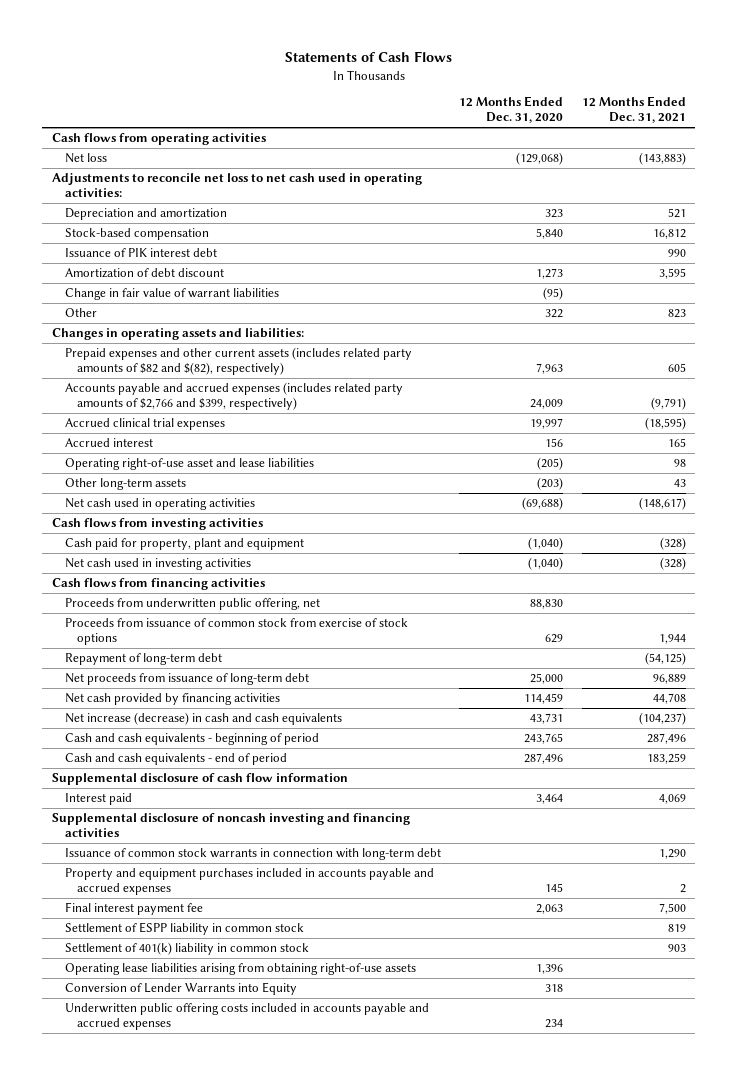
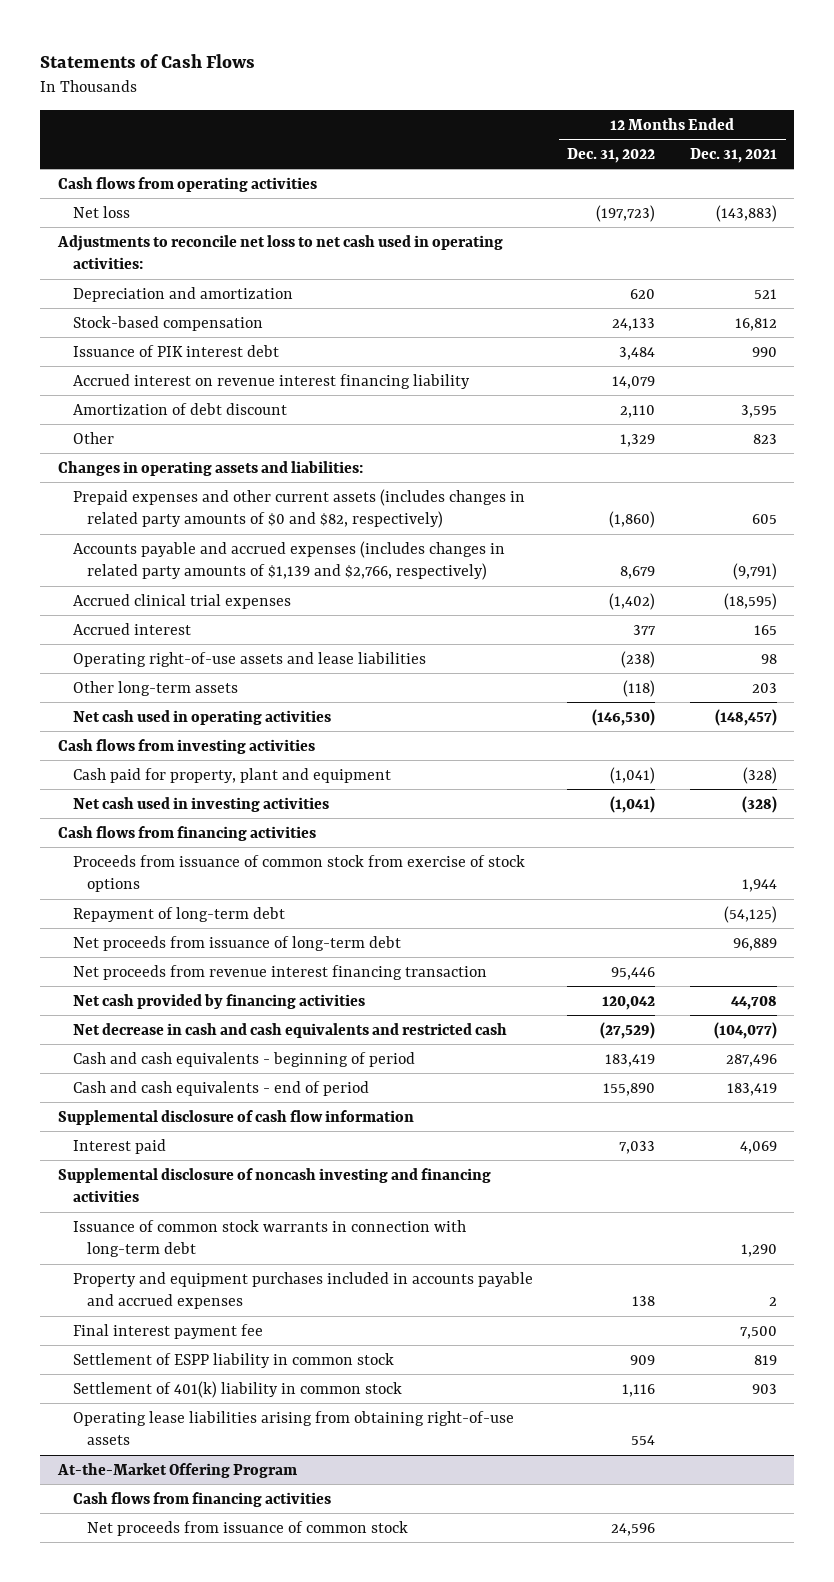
[459,96,564,124] 12 Months Ended Dec. 31, 2020 -> none
none -> [567,147,656,163] Dec. 31, 2022
none -> [72,373,470,389] Accrued interest on revenue interest financing liability
[64,287,279,300] Change in fair value of warrant liabilities -> none
[64,346,412,376] Prepaid expenses and other current assets (includes related party amounts of $82 and $(82), respectively) -> [72,488,525,529] Prepaid expenses and other current assets (includes changes in related party amounts of $0 and $82, respectively)
[64,381,403,411] Accounts payable and accrued expenses (includes related party amounts of $2,766 and $399, respectively) -> [72,540,505,581] Accounts payable and accrued expenses (includes changes in related party amounts of $1,139 and $2,766, respectively)
[64,457,314,470] Operating right-of-use asset and lease liabilities -> [72,651,426,667] Operating right-of-use assets and lease liabilities
[674,478,687,487] 43 -> [751,682,777,693] 203
[639,496,687,510] (148,617) -> [714,708,777,726] (148,457)
[64,597,320,610] Proceeds from underwritten public offering, net -> none
none -> [72,964,487,980] Net proceeds from revenue interest financing transaction
[64,711,342,725] Net increase (decrease) in cash and cash equivalents -> [72,1022,507,1038] Net decrease in cash and cash equivalents and restricted cash
[639,711,687,725] (104,237) -> [713,1021,777,1039] (104,077)
[647,752,687,764] 183,259 -> [726,1082,777,1096] 183,419
[64,981,297,995] Conversion of Lender Warrants into Equity -> none
[64,1002,429,1031] Underwritten public offering costs included in accounts payable and accrued expenses -> none
none -> [56,1462,297,1478] At-the-Market Offering Program
none -> [72,1491,331,1507] Cash flows from financing activities
none -> [87,1520,409,1536] Net proceeds from issuance of common stock

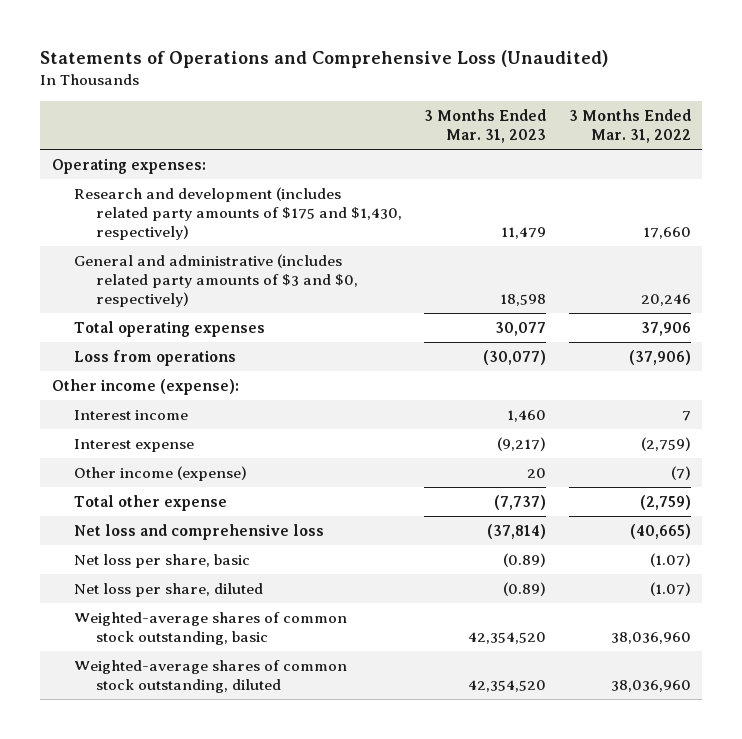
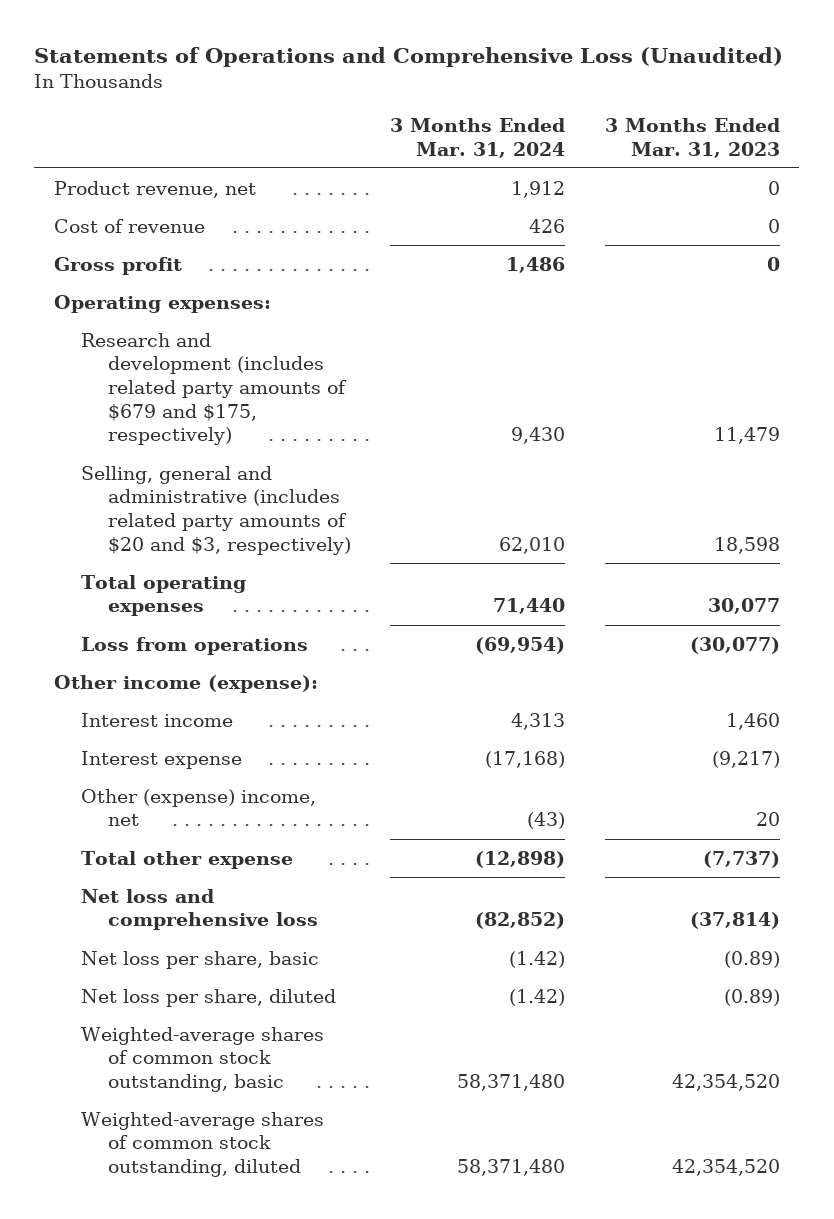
[568,108,691,143] 3 Months Ended Mar. 31, 2022 -> none
none -> [390,117,566,158] 3 Months Ended Mar. 31, 2024
none -> [54,180,257,198] Product revenue, net
none -> [54,218,206,233] Cost of revenue
none -> [54,256,183,275] Gross profit
[73,186,402,240] Research and development (includes related party amounts of $175 and $1,430, respectively) -> [80,332,347,446] Research and development (includes related party amounts of $679 and $175, respectively)
[73,253,358,307] General and administrative (includes related party amounts of $3 and $0, respectively) -> [80,465,351,555] Selling, general and administrative (includes related party amounts of $20 and $3, respectively)
[73,465,247,481] Other income (expense) -> [80,788,316,827] Other (expense) income, net

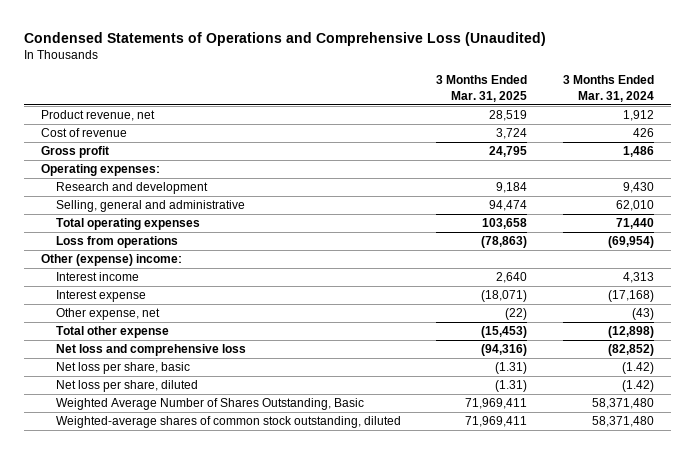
[34,47,784,68] Statements of Operations and Comprehensive Loss (Unaudited) -> [23,31,546,46] Condensed Statements of Operations and Comprehensive Loss (Unaudited)
[604,117,780,158] 3 Months Ended Mar. 31, 2023 -> none
none -> [436,75,528,102] 3 Months Ended Mar. 31, 2025
[80,332,347,446] Research and development (includes related party amounts of $679 and $175, respectively) -> [56,182,209,195] Research and development
[80,465,351,555] Selling, general and administrative (includes related party amounts of $20 and $3, respectively) -> [56,200,246,213] Selling, general and administrative
[54,674,319,693] Other income (expense): -> [41,254,183,267] Other (expense) income:
[80,788,316,827] Other (expense) income, net -> [56,308,161,321] Other expense, net
[80,1026,324,1093] Weighted-average shares of common stock outstanding, basic -> [56,398,365,411] Weighted Average Number of Shares Outstanding, Basic

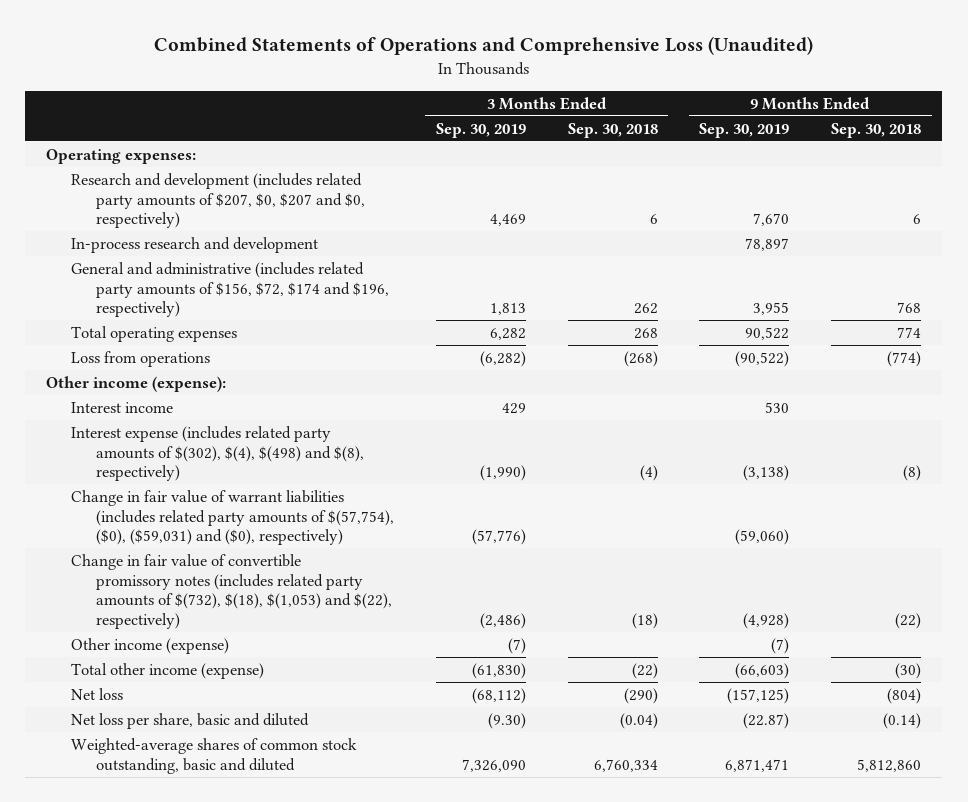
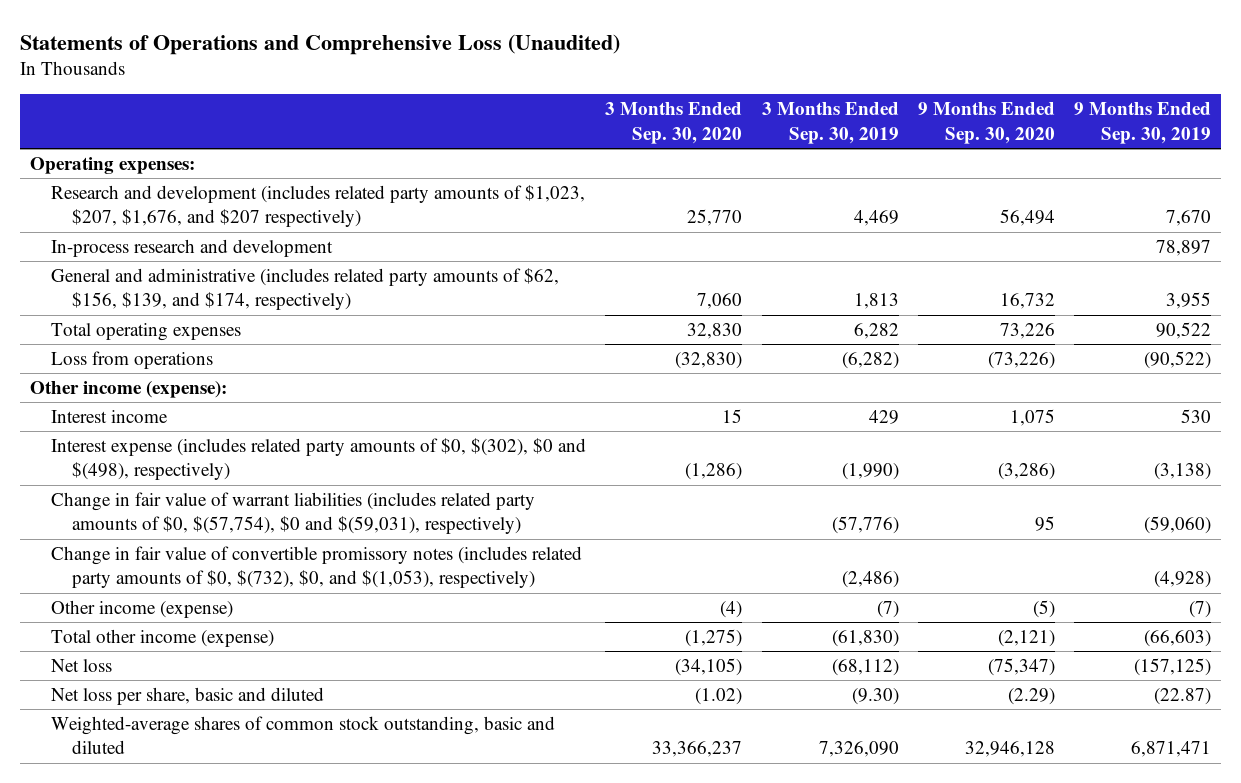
[153,36,813,56] Combined Statements of Operations and Comprehensive Loss (Unaudited) -> [20,33,621,55] Statements of Operations and Comprehensive Loss (Unaudited)
[567,122,658,138] Sep. 30, 2018 -> none
[831,122,922,138] Sep. 30, 2018 -> none
none -> [605,102,743,144] 3 Months Ended Sep. 30, 2020
none -> [917,102,1055,144] 9 Months Ended Sep. 30, 2020
[71,172,365,229] Research and development (includes related party amounts of $207, $0, $207 and $0, respectively) -> [50,184,585,228] Research and development (includes related party amounts of $1,023, $207, $1,676, and $207 respectively)
[71,261,389,318] General and administrative (includes related party amounts of $156, $72, $174 and $196, respectively) -> [50,267,559,311] General and administrative (includes related party amounts of $62, $156, $139, and $174, respectively)
[71,425,364,482] Interest expense (includes related party amounts of $(302), $(4), $(498) and $(8), respectively) -> [50,437,586,481] Interest expense (includes related party amounts of $0, $(302), $0 and $(498), respectively)
[71,489,394,546] Change in fair value of warrant liabilities (includes related party amounts of $(57,754), ($0), ($59,031) and ($0), respectively) -> [50,491,535,535] Change in fair value of warrant liabilities (includes related party amounts of $0, $(57,754), $0 and $(59,031), respectively)
[71,553,392,629] Change in fair value of convertible promissory notes (includes related party amounts of $(732), $(18), $(1,053) and $(22), respectively) -> [50,545,582,589] Change in fair value of convertible promissory notes (includes related party amounts of $0, $(732), $0, and $(1,053), respectively)

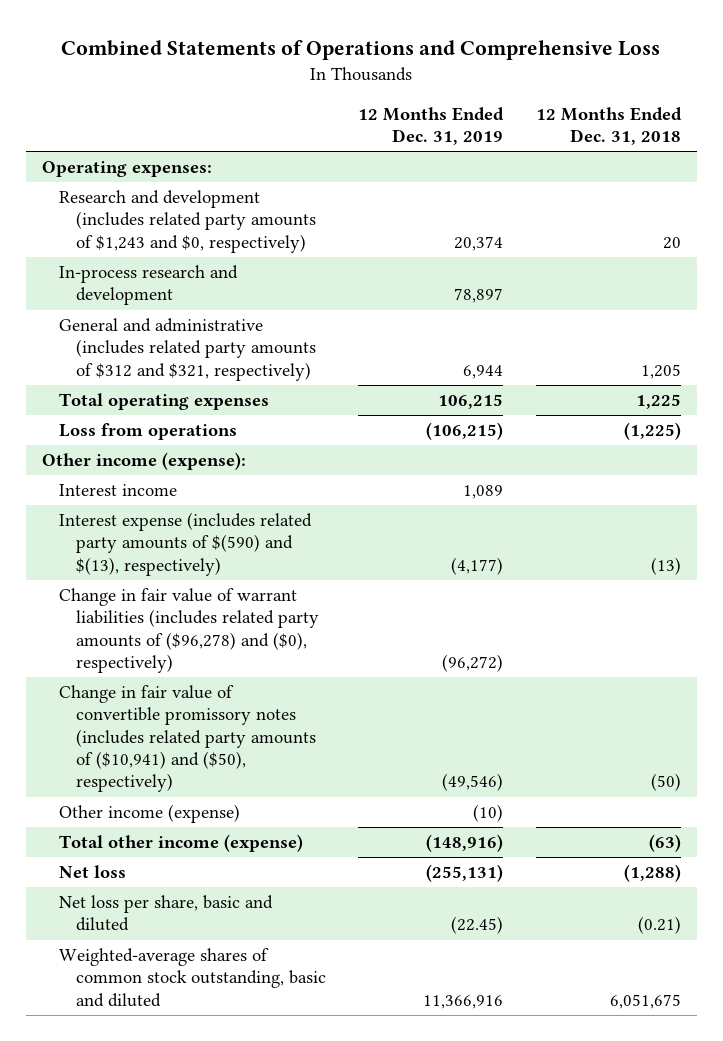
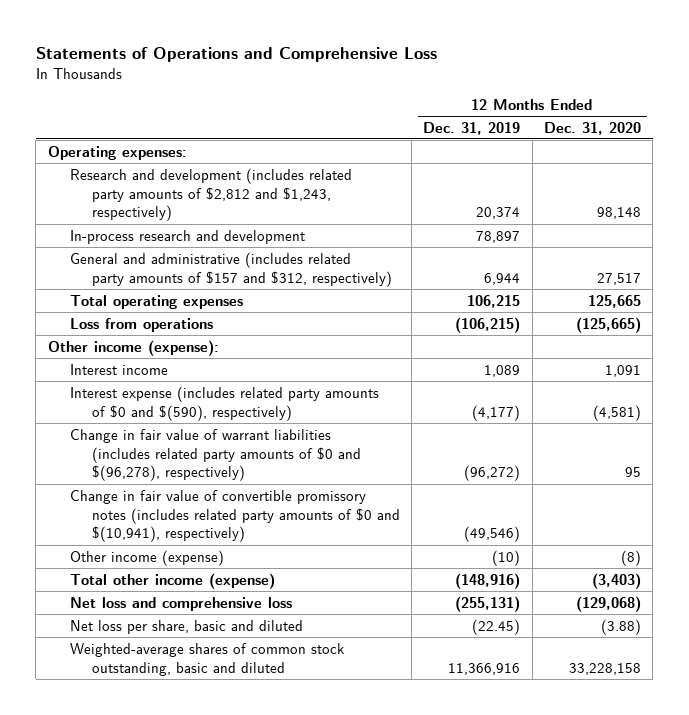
[61,39,661,60] Combined Statements of Operations and Comprehensive Loss -> [35,46,437,62] Statements of Operations and Comprehensive Loss
[535,106,682,145] 12 Months Ended Dec. 31, 2018 -> none
none -> [543,121,641,135] Dec. 31, 2020
[59,190,317,253] Research and development (includes related party amounts of $1,243 and $0, respectively) -> [69,167,352,222] Research and development (includes related party amounts of $2,812 and $1,243, respectively)
[59,318,317,381] General and administrative (includes related party amounts of $312 and $321, respectively) -> [69,251,392,287] General and administrative (includes related party amounts of $157 and $312, respectively)
[59,512,313,576] Interest expense (includes related party amounts of $(590) and $(13), respectively) -> [69,385,379,421] Interest expense (includes related party amounts of $0 and $(590), respectively)
[59,588,320,674] Change in fair value of warrant liabilities (includes related party amounts of ($96,278) and ($0), respectively) -> [69,428,361,482] Change in fair value of warrant liabilities (includes related party amounts of $0 and $(96,278), respectively)
[59,685,317,793] Change in fair value of convertible promissory notes (includes related party amounts of ($10,941) and ($50), respectively) -> [69,489,400,543] Change in fair value of convertible promissory notes (includes related party amounts of $0 and $(10,941), respectively)
[59,865,127,879] Net loss -> [69,596,292,611] Net loss and comprehensive loss

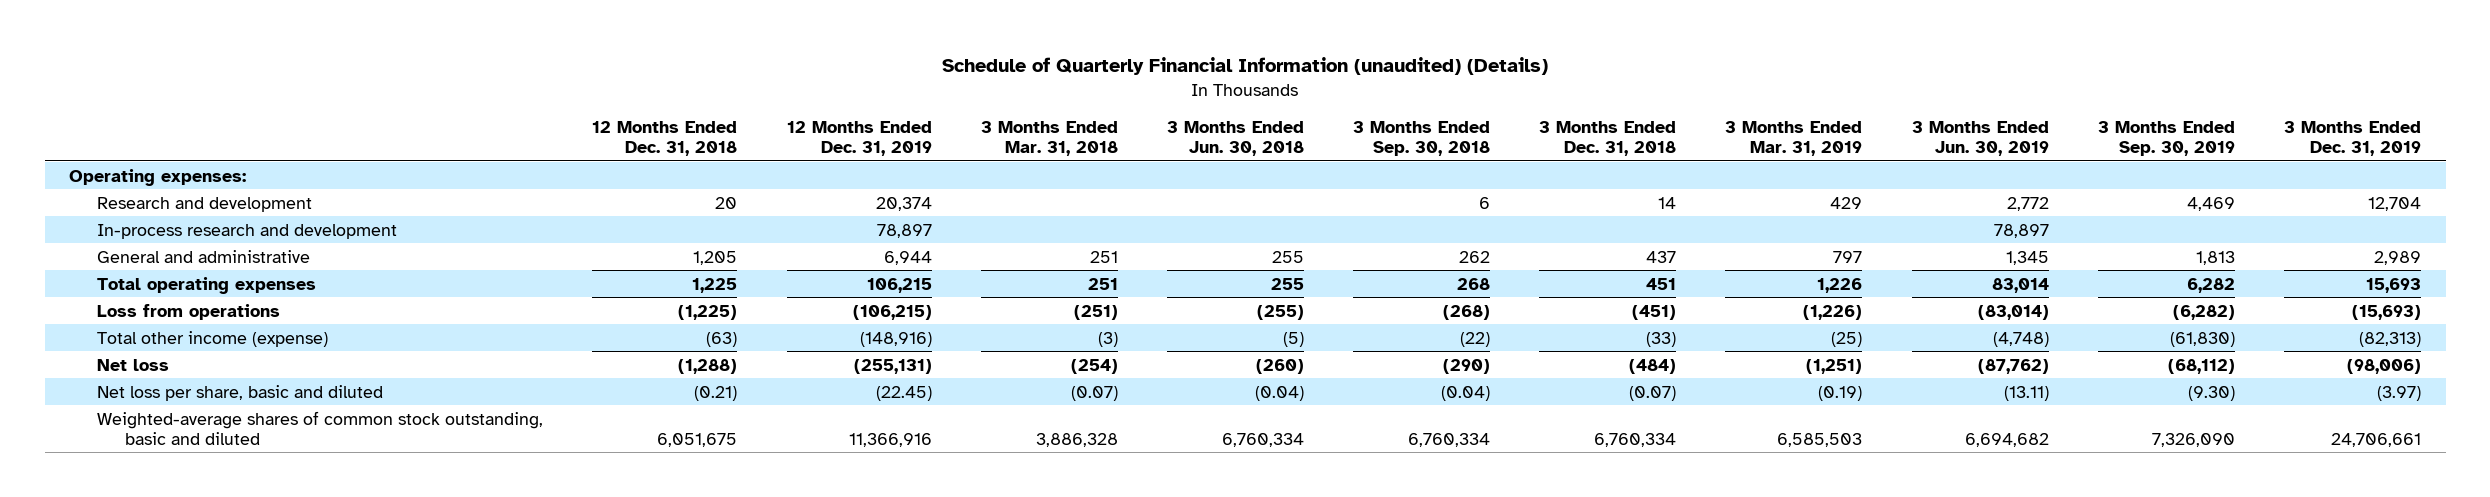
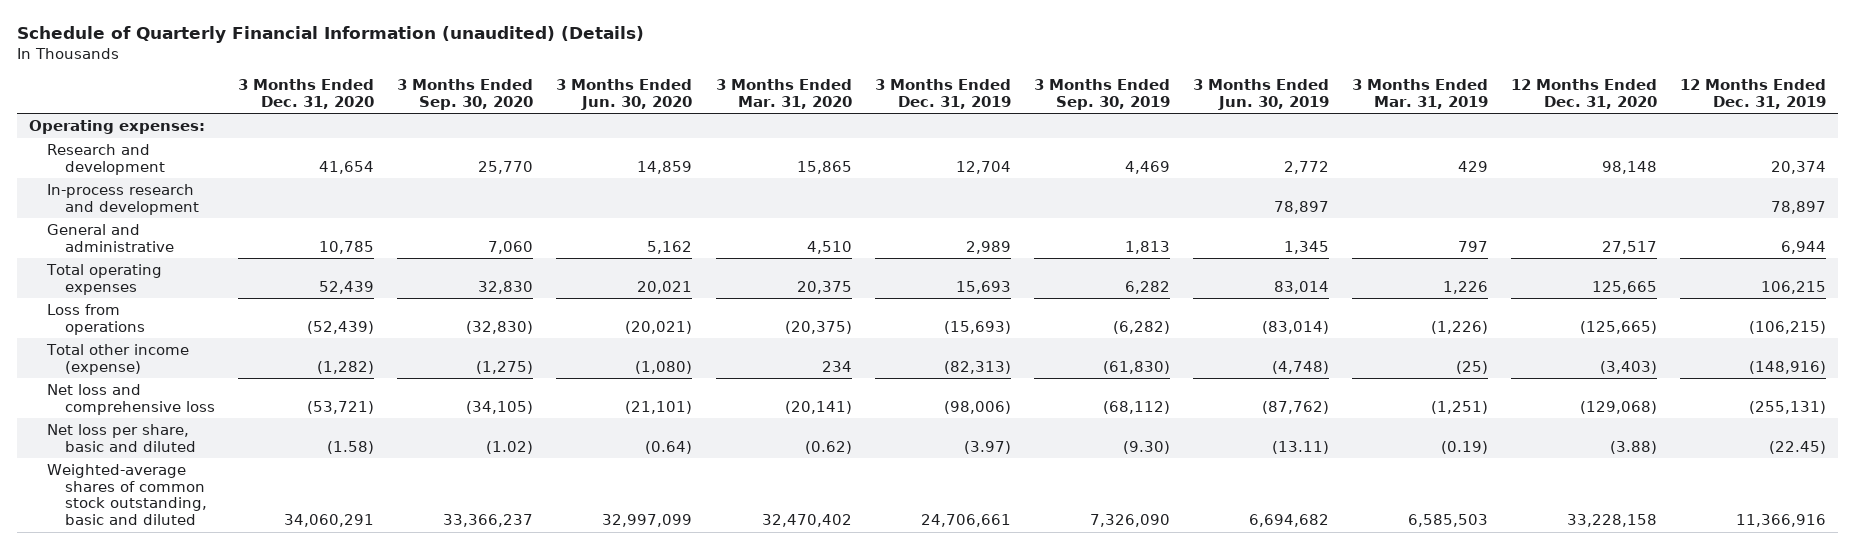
[592,120,738,157] 12 Months Ended Dec. 31, 2018 -> none
[980,120,1118,157] 3 Months Ended Mar. 31, 2018 -> none
[1166,120,1304,157] 3 Months Ended Jun. 30, 2018 -> none
[1353,120,1491,157] 3 Months Ended Sep. 30, 2018 -> none
[1539,120,1677,157] 3 Months Ended Dec. 31, 2018 -> none
none -> [238,79,375,109] 3 Months Ended Dec. 31, 2020
none -> [397,79,534,110] 3 Months Ended Sep. 30, 2020
none -> [556,79,693,110] 3 Months Ended Jun. 30, 2020
none -> [715,79,852,109] 3 Months Ended Mar. 31, 2020
none -> [1511,79,1658,109] 12 Months Ended Dec. 31, 2020
[97,358,170,371] Net loss -> [46,384,216,415] Net loss and comprehensive loss

